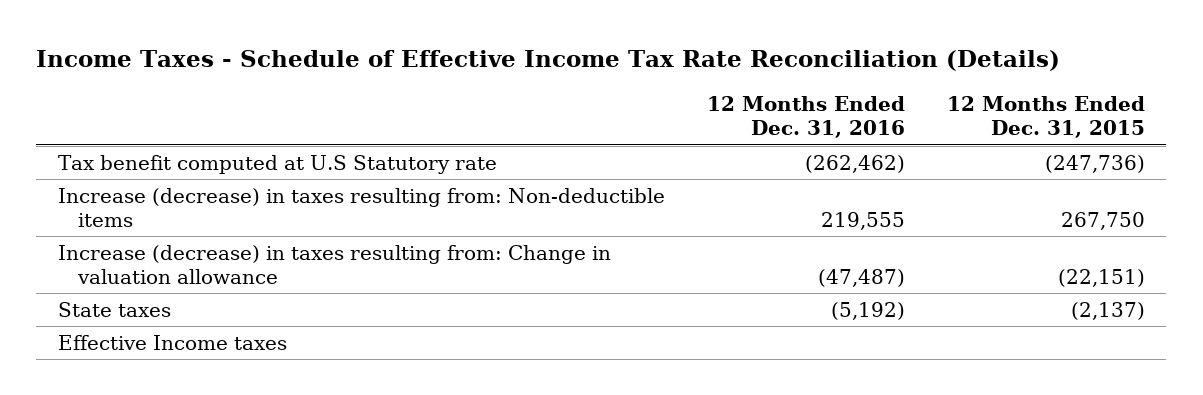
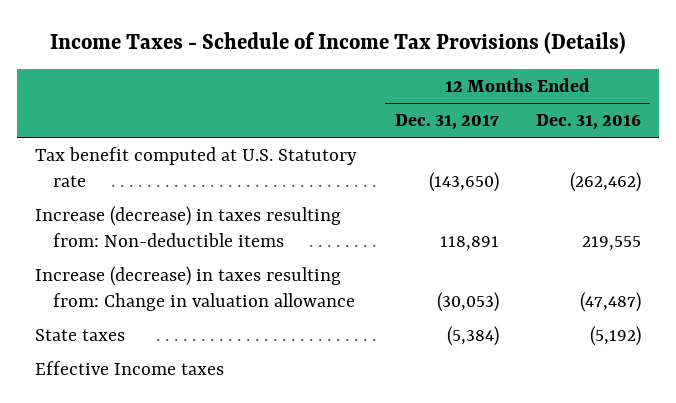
[36,50,1061,72] Income Taxes - Schedule of Effective Income Tax Rate Reconciliation (Details) -> [50,31,627,54] Income Taxes - Schedule of Income Tax Provisions (Details)
[947,96,1146,139] 12 Months Ended Dec. 31, 2015 -> none
none -> [394,113,499,130] Dec. 31, 2017
[57,154,497,174] Tax benefit computed at U.S Statutory rate -> [35,146,358,187] Tax benefit computed at U.S. Statutory rate

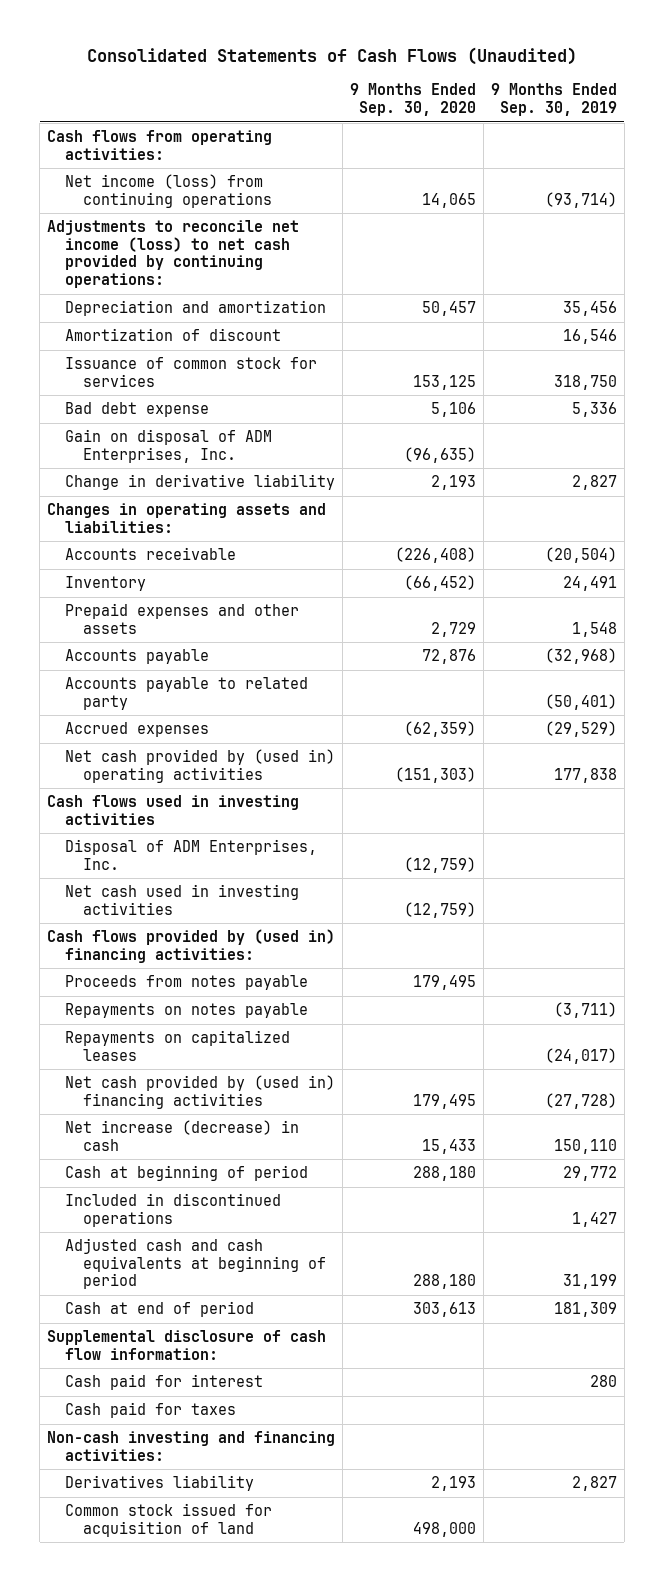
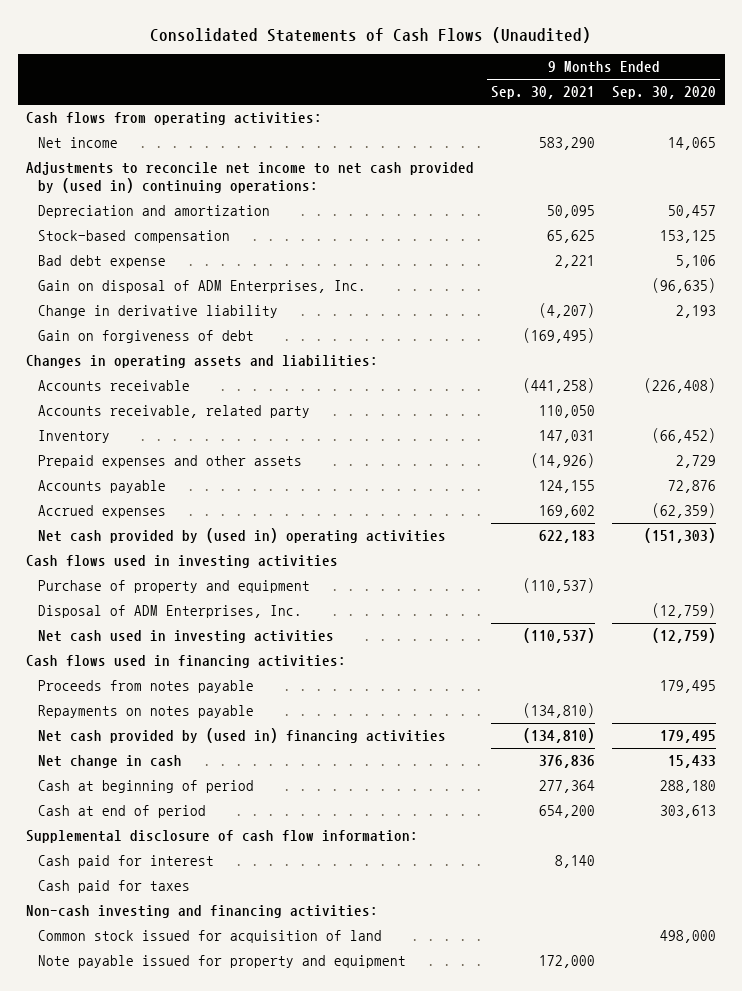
[490,83,617,117] 9 Months Ended Sep. 30, 2019 -> none
none -> [491,86,596,100] Sep. 30, 2021
[65,174,273,208] Net income (loss) from continuing operations -> [37,137,118,149] Net income
[47,220,300,289] Adjustments to reconcile net income (loss) to net cash provided by continuing operations: -> [26,162,475,194] Adjustments to reconcile net income to net cash provided by (used in) continuing operations:
[65,328,282,342] Amortization of discount -> none
[65,357,318,387] Issuance of common stock for services -> [37,230,230,244] Stock-based compensation
none -> [37,330,254,344] Gain on forgiveness of debt
none -> [37,405,310,419] Accounts receivable, related party
[65,677,309,710] Accounts payable to related party -> none
none -> [37,580,310,594] Purchase of property and equipment
[47,929,336,963] Cash flows provided by (used in) financing activities: -> [26,655,347,669] Cash flows used in financing activities:
[65,1030,291,1061] Repayments on capitalized leases -> none
[65,1120,300,1151] Net increase (decrease) in cash -> [37,755,182,769] Net change in cash
[65,1193,282,1227] Included in discontinued operations -> none
[65,1238,327,1290] Adjusted cash and cash equivalents at beginning of period -> none
[65,1475,255,1492] Derivatives liability -> none
none -> [37,955,406,969] Note payable issued for property and equipment

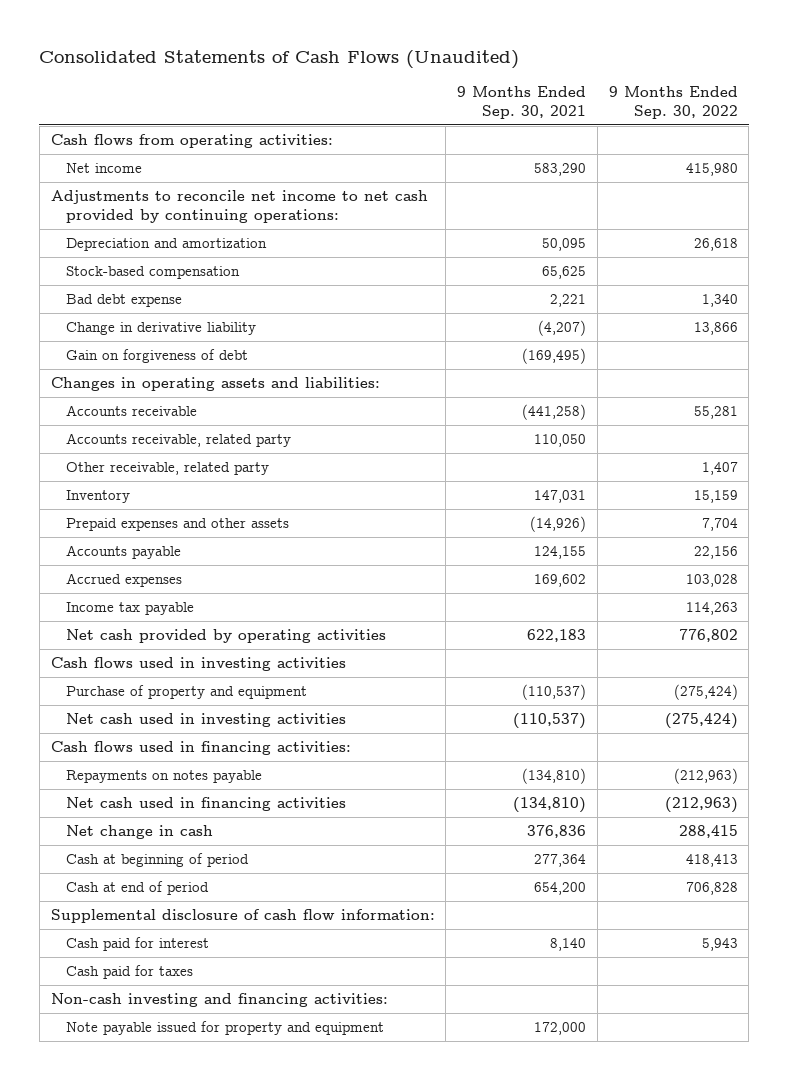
[612,86,717,100] Sep. 30, 2020 -> none
none -> [608,86,738,120] 9 Months Ended Sep. 30, 2022
[26,162,475,194] Adjustments to reconcile net income to net cash provided by (used in) continuing operations: -> [50,190,428,224] Adjustments to reconcile net income to net cash provided by continuing operations:
[37,280,366,294] Gain on disposal of ADM Enterprises, Inc. -> none
none -> [66,462,270,476] Other receivable, related party
none -> [66,602,195,616] Income tax payable
[37,528,446,544] Net cash provided by (used in) operating activities -> [66,629,387,644] Net cash provided by operating activities
[37,605,302,619] Disposal of ADM Enterprises, Inc. -> none
[37,680,254,694] Proceeds from notes payable -> none
[37,728,446,744] Net cash provided by (used in) financing activities -> [66,797,347,812] Net cash used in financing activities
[37,930,382,944] Common stock issued for acquisition of land -> none

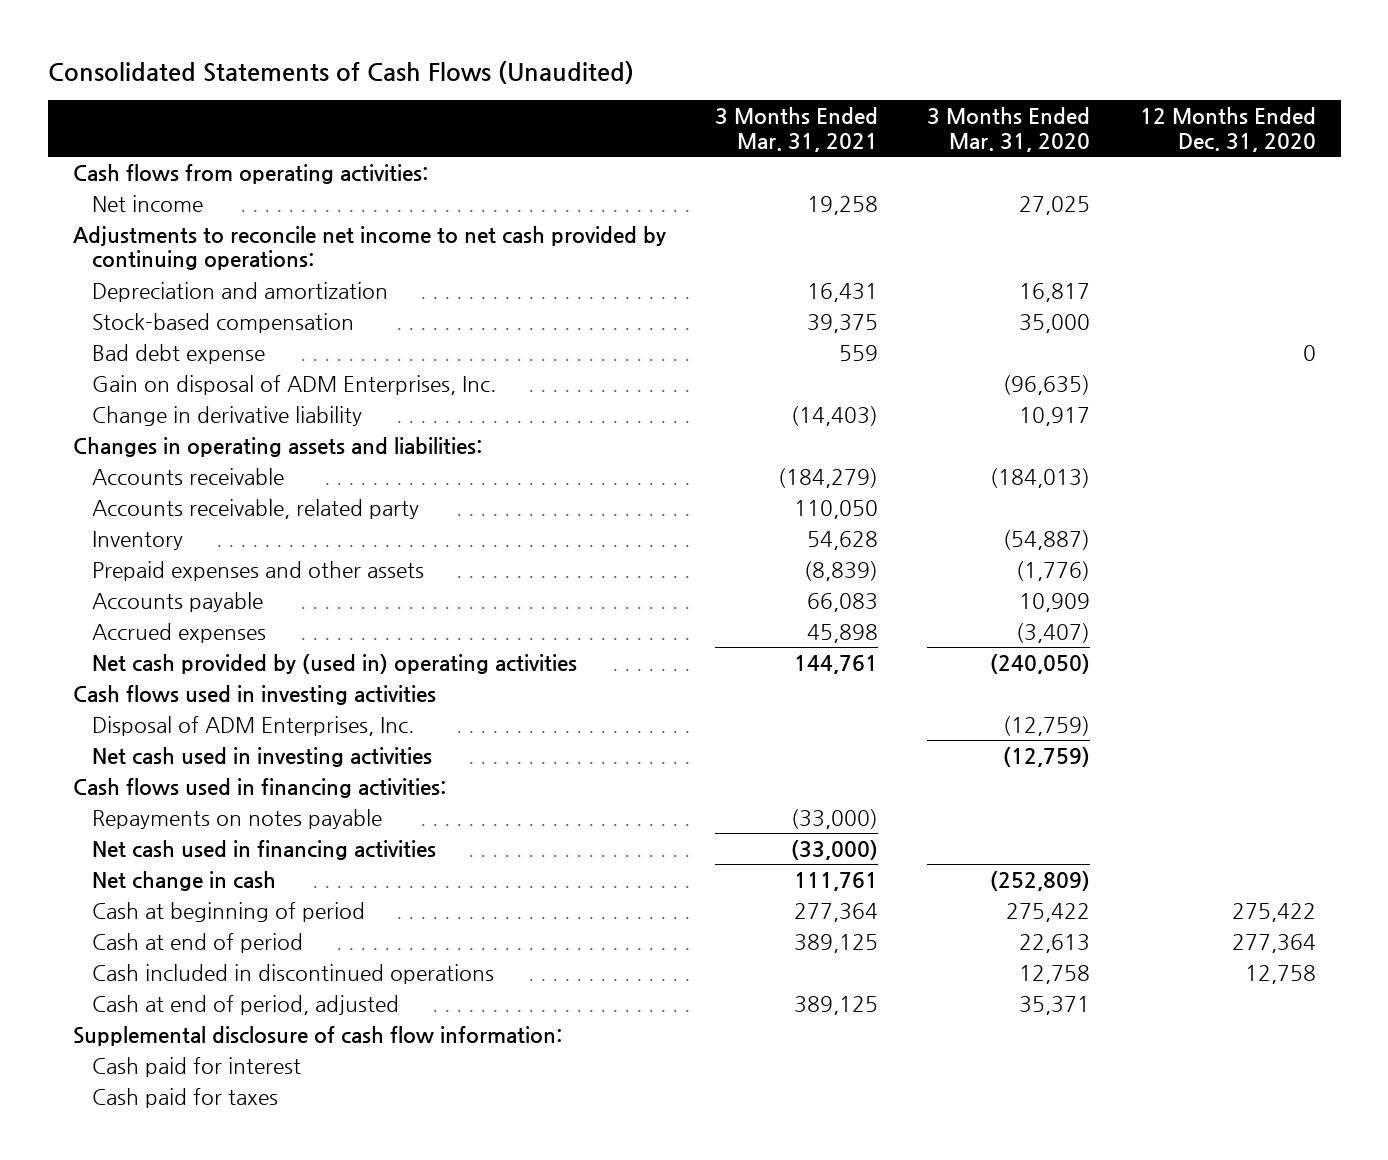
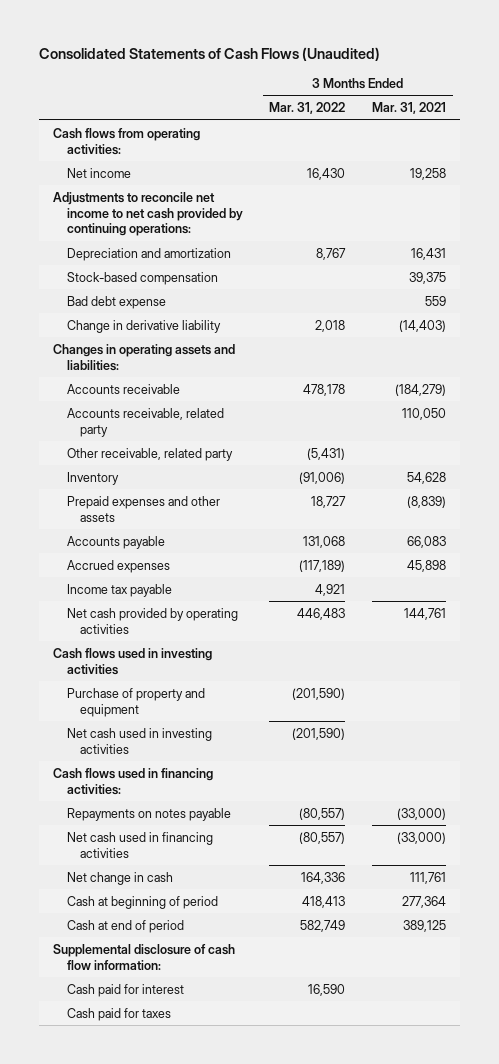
[927,106,1091,152] 3 Months Ended Mar. 31, 2020 -> none
[1139,106,1316,152] 12 Months Ended Dec. 31, 2020 -> none
none -> [269,102,346,115] Mar. 31, 2022
[91,374,496,395] Gain on disposal of ADM Enterprises, Inc. -> none
none -> [66,447,233,461] Other receivable, related party
none -> [66,583,172,597] Income tax payable
[91,653,577,674] Net cash provided by (used in) operating activities -> [66,607,238,634] Net cash provided by operating activities
[91,715,414,736] Disposal of ADM Enterprises, Inc. -> none
none -> [66,687,205,717] Purchase of property and equipment
[91,963,494,984] Cash included in discontinued operations -> none
[91,994,399,1015] Cash at end of period, adjusted -> none

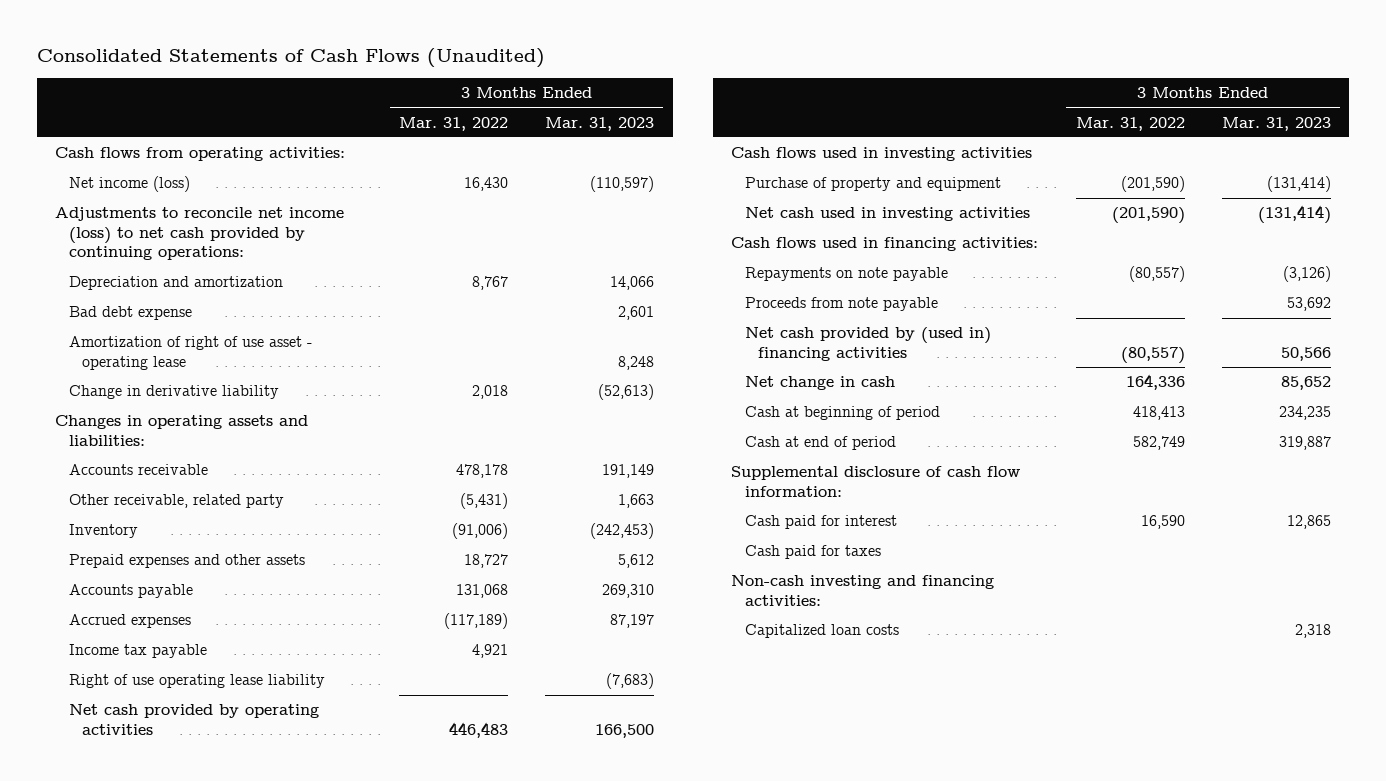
[372,102,447,115] Mar. 31, 2021 -> none
none -> [545,116,655,131] Mar. 31, 2023
[66,167,131,178] Net income -> [68,176,190,193] Net income (loss)
[52,191,243,237] Adjustments to reconcile net income to net cash provided by continuing operations: -> [55,207,345,261] Adjustments to reconcile net income (loss) to net cash provided by continuing operations:
[66,271,218,285] Stock-based compensation -> none
none -> [68,336,312,370] Amortization of right of use asset - operating lease
[66,407,224,437] Accounts receivable, related party -> none
none -> [68,674,325,689] Right of use operating lease liability
[66,807,231,821] Repayments on notes payable -> [744,267,948,282] Repayments on note payable
none -> [744,297,938,312] Proceeds from note payable
[66,831,213,858] Net cash used in financing activities -> [744,327,991,361] Net cash provided by (used in) financing activities
none -> [731,575,995,606] Non-cash investing and financing activities:
none -> [744,624,899,639] Capitalized loan costs

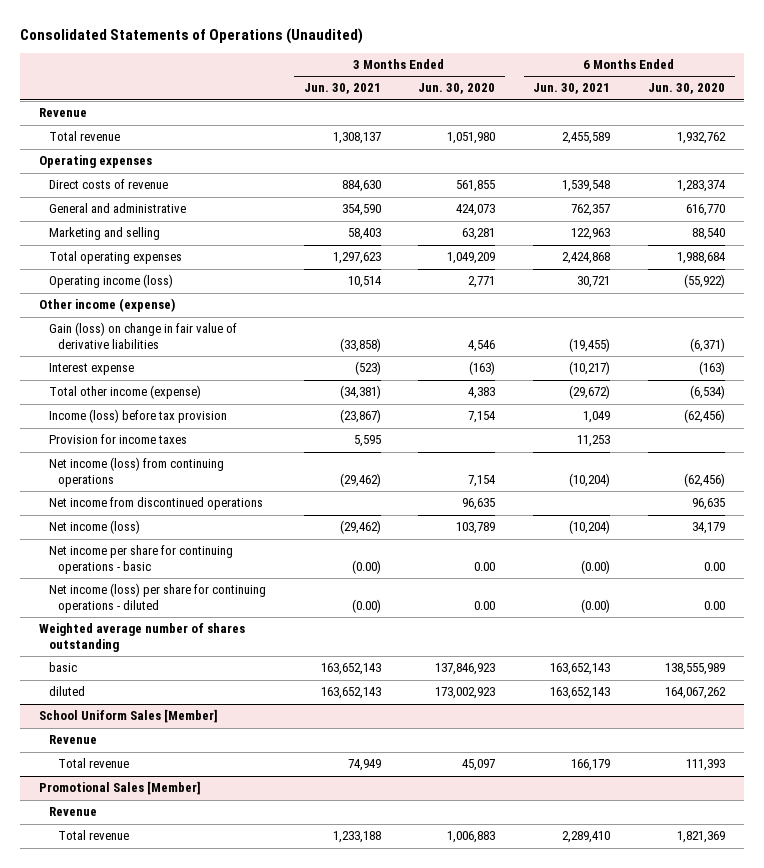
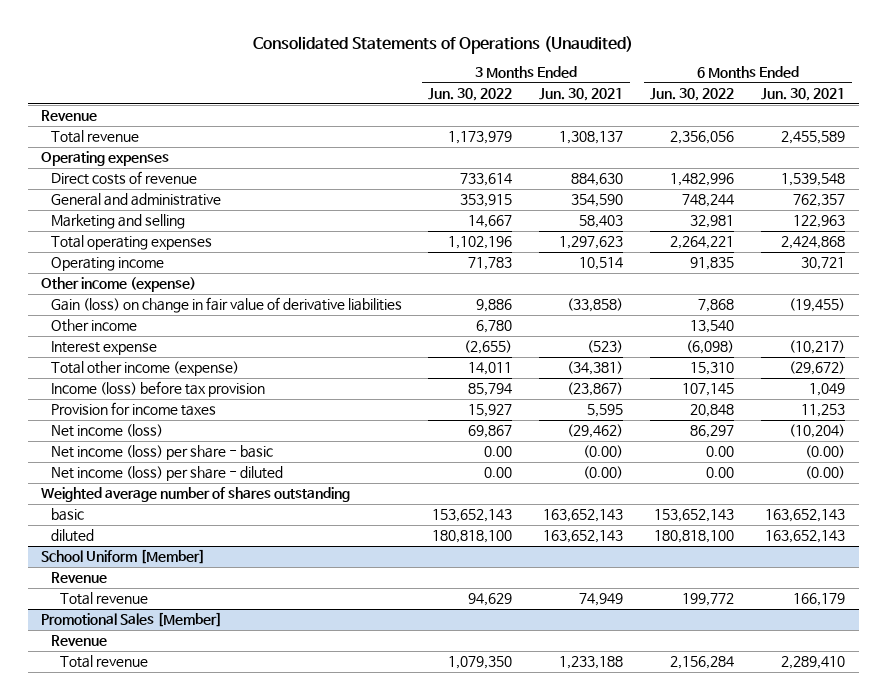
[418,83,496,95] Jun. 30, 2020 -> none
[648,83,726,95] Jun. 30, 2020 -> none
none -> [428,88,513,102] Jun. 30, 2022
none -> [650,88,735,102] Jun. 30, 2022
[48,274,173,289] Operating income (loss) -> [50,257,164,272] Operating income
none -> [50,319,137,333] Other income
[48,457,224,488] Net income (loss) from continuing operations -> none
[48,497,263,511] Net income from discontinued operations -> none
[48,545,233,575] Net income per share for continuing operations - basic -> [50,445,273,461] Net income (loss) per share - basic
[48,583,266,614] Net income (loss) per share for continuing operations - diluted -> [50,466,283,482] Net income (loss) per share - diluted
[38,709,218,724] School Uniform Sales [Member] -> [40,549,205,565] School Uniform [Member]

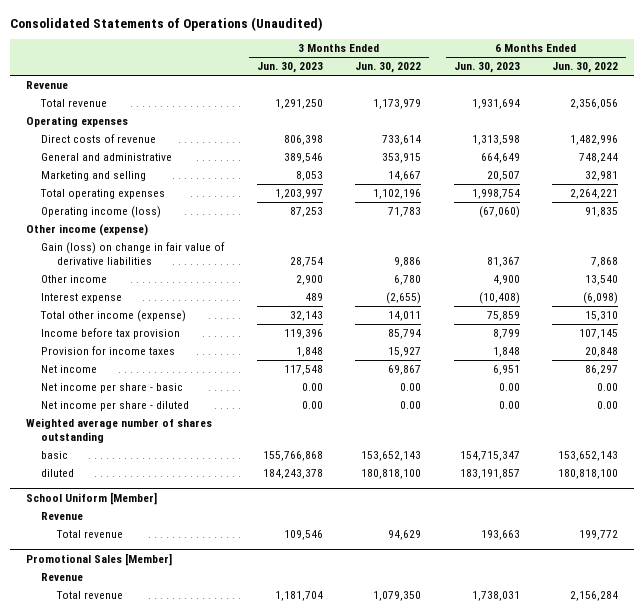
[539,88,624,102] Jun. 30, 2021 -> none
[761,88,846,102] Jun. 30, 2021 -> none
none -> [256,62,323,74] Jun. 30, 2023
none -> [453,62,520,74] Jun. 30, 2023
[50,257,164,272] Operating income -> [41,206,162,219] Operating income (loss)
[50,381,265,398] Income (loss) before tax provision -> [41,328,181,340] Income before tax provision
[50,424,163,438] Net income (loss) -> [41,365,98,374] Net income
[50,445,273,461] Net income (loss) per share - basic -> [41,383,184,394] Net income per share - basic
[50,466,283,482] Net income (loss) per share - diluted -> [41,401,190,412] Net income per share - diluted

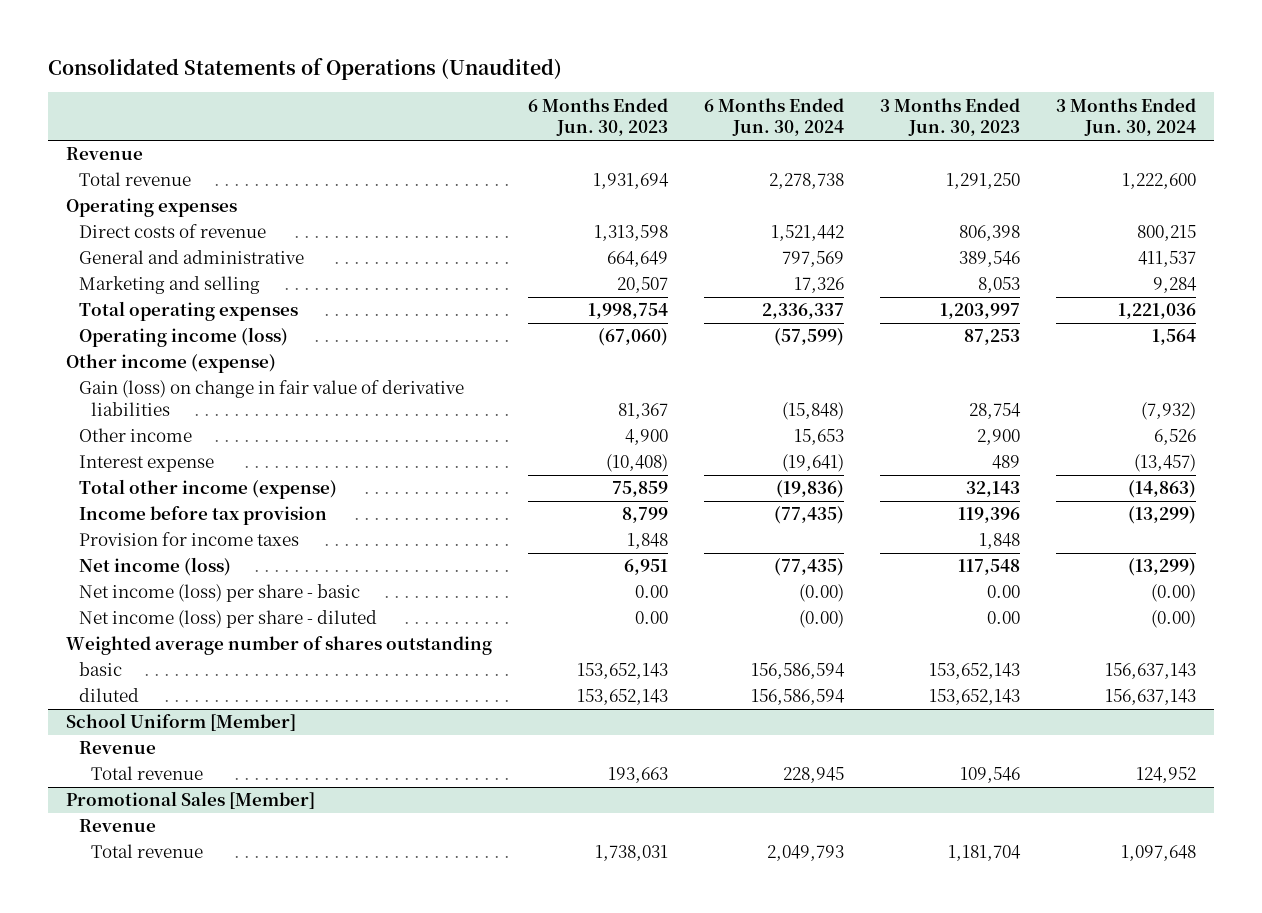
[355,62,422,74] Jun. 30, 2022 -> none
[552,62,619,74] Jun. 30, 2022 -> none
none -> [704,97,845,137] 6 Months Ended Jun. 30, 2024
none -> [1055,97,1196,137] 3 Months Ended Jun. 30, 2024
[41,365,98,374] Net income -> [78,557,231,577] Net income (loss)
[41,383,184,394] Net income per share - basic -> [78,584,360,603] Net income (loss) per share - basic
[41,401,190,412] Net income per share - diluted -> [78,610,377,629] Net income (loss) per share - diluted
[262,451,323,462] 155,766,868 -> [929,663,1021,680] 153,652,143
[459,451,520,462] 154,715,347 -> [577,663,669,680] 153,652,143
[262,469,323,480] 184,243,378 -> [929,689,1021,706] 153,652,143
[459,469,520,480] 183,191,857 -> [577,689,669,706] 153,652,143

